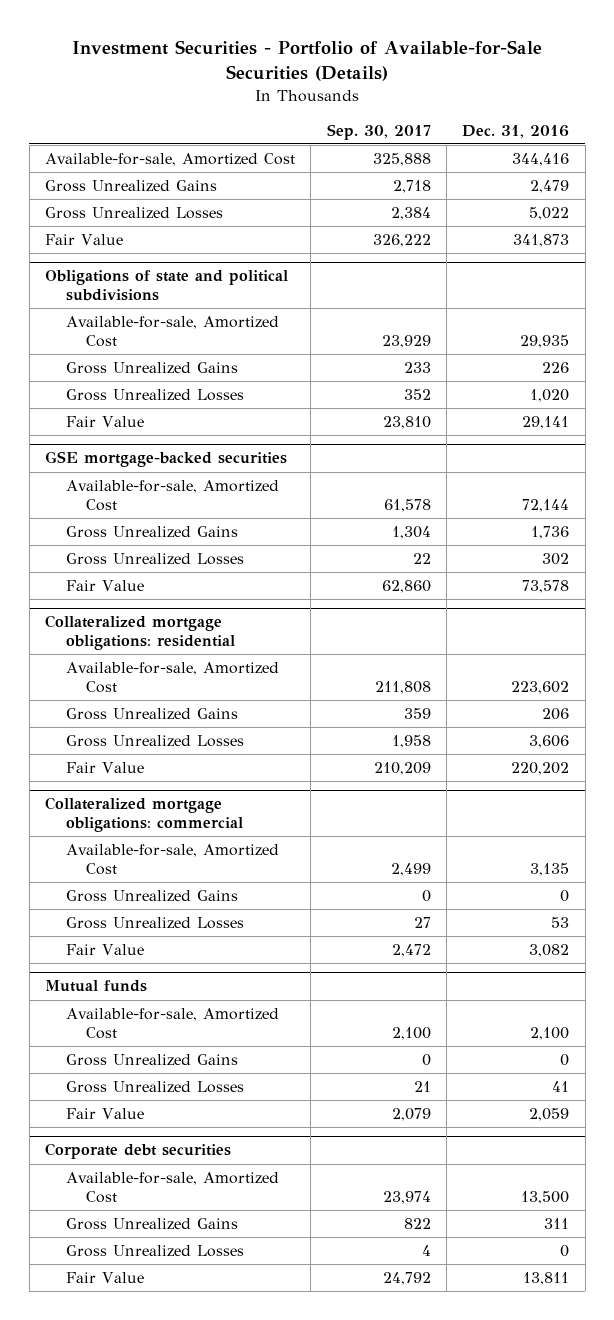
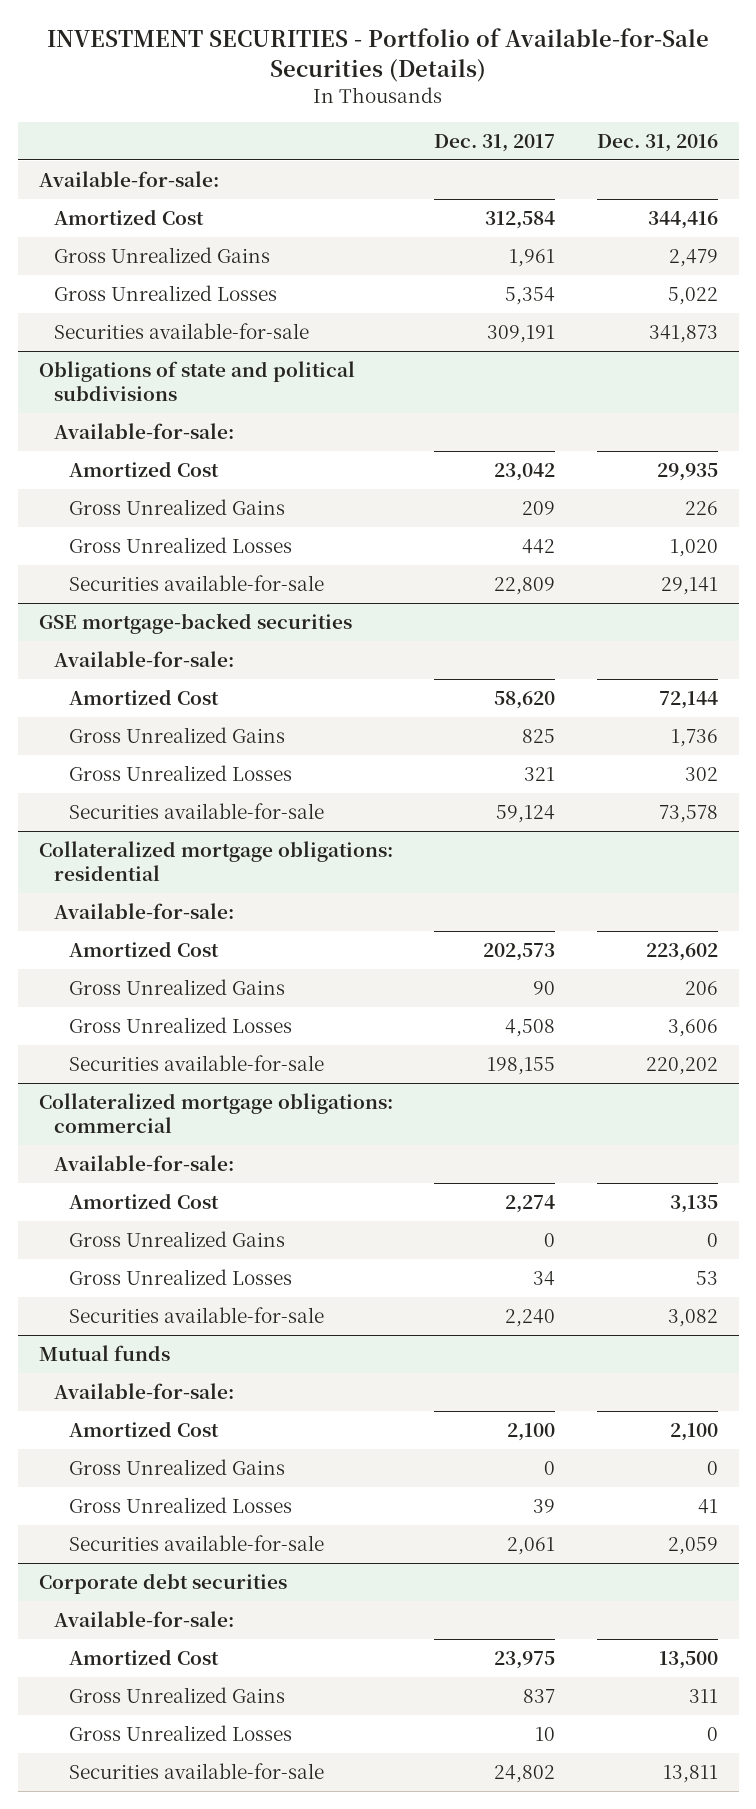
[72,40,543,81] Investment Securities - Portfolio of Available-for-Sale Securities (Details) -> [47,28,710,83] INVESTMENT SECURITIES - Portfolio of Available-for-Sale Securities (Details)
[326,123,431,140] Sep. 30, 2017 -> none
none -> [434,133,556,152] Dec. 31, 2017
none -> [38,170,219,187] Available-for-sale:
[44,153,295,167] Available-for-sale, Amortized Cost -> [53,208,204,225] Amortized Cost
[44,234,123,246] Fair Value -> [53,322,309,339] Securities available-for-sale
none -> [53,422,234,439] Available-for-sale:
[65,316,279,347] Available-for-sale, Amortized Cost -> [68,460,219,477] Amortized Cost
[65,416,144,428] Fair Value -> [68,574,324,591] Securities available-for-sale
none -> [53,650,234,667] Available-for-sale:
[65,480,279,511] Available-for-sale, Amortized Cost -> [68,688,219,705] Amortized Cost
[65,580,144,592] Fair Value -> [68,802,324,819] Securities available-for-sale
none -> [53,902,234,919] Available-for-sale:
[65,662,279,693] Available-for-sale, Amortized Cost -> [68,940,219,957] Amortized Cost
[65,762,144,774] Fair Value -> [68,1054,324,1071] Securities available-for-sale
none -> [53,1154,234,1171] Available-for-sale:
[65,844,279,875] Available-for-sale, Amortized Cost -> [68,1192,219,1209] Amortized Cost
[65,944,144,956] Fair Value -> [68,1306,324,1323] Securities available-for-sale
none -> [53,1382,234,1399] Available-for-sale:
[65,1008,279,1039] Available-for-sale, Amortized Cost -> [68,1420,219,1437] Amortized Cost
[65,1108,144,1120] Fair Value -> [68,1534,324,1551] Securities available-for-sale
none -> [53,1610,234,1627] Available-for-sale:
[65,1172,279,1203] Available-for-sale, Amortized Cost -> [68,1648,219,1665] Amortized Cost
[65,1272,144,1284] Fair Value -> [68,1762,324,1779] Securities available-for-sale

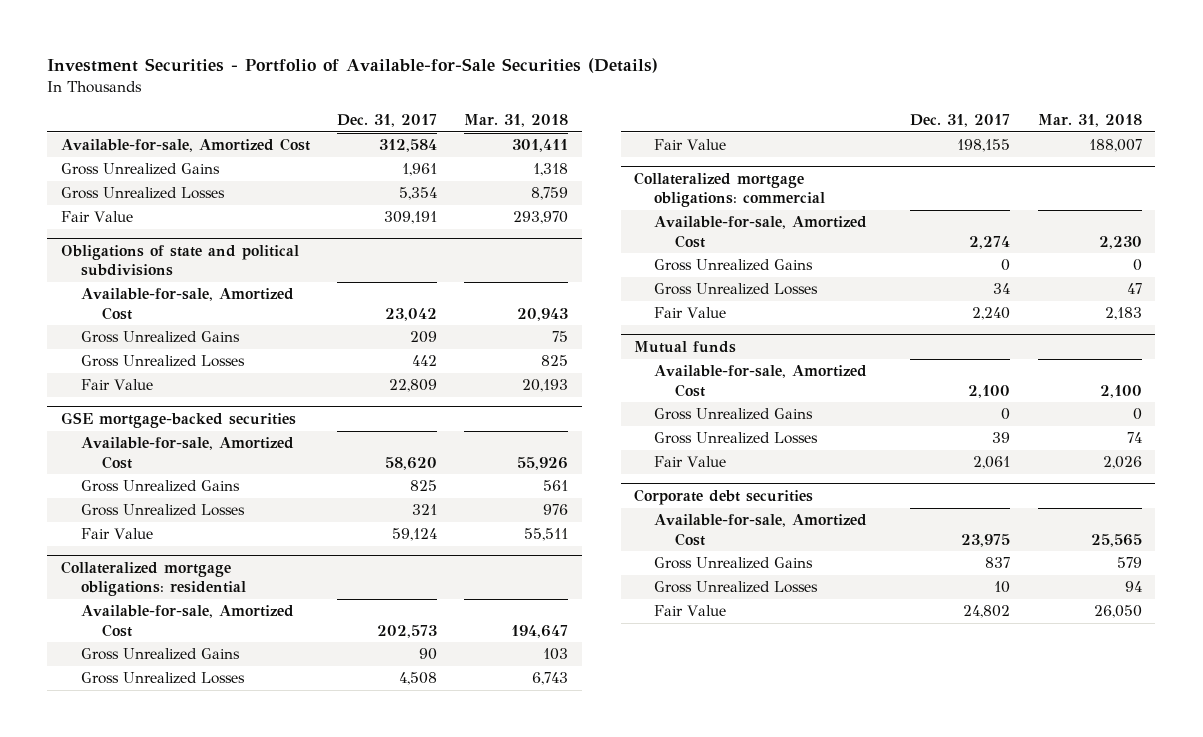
[47,28,710,83] INVESTMENT SECURITIES - Portfolio of Available-for-Sale Securities (Details) -> [47,58,659,74] Investment Securities - Portfolio of Available-for-Sale Securities (Details)
[596,133,718,152] Dec. 31, 2016 -> none
none -> [464,113,569,127] Mar. 31, 2018
[38,170,219,187] Available-for-sale: -> none
[53,208,204,225] Amortized Cost -> [60,138,310,153] Available-for-sale, Amortized Cost
[53,322,309,339] Securities available-for-sale -> [60,211,133,223] Fair Value
[53,422,234,439] Available-for-sale: -> none
[68,460,219,477] Amortized Cost -> [81,288,295,320] Available-for-sale, Amortized Cost
[68,574,324,591] Securities available-for-sale -> [81,379,154,391] Fair Value
[53,650,234,667] Available-for-sale: -> none
[68,688,219,705] Amortized Cost -> [81,437,295,469] Available-for-sale, Amortized Cost
[68,802,324,819] Securities available-for-sale -> [81,528,154,540] Fair Value
[53,902,234,919] Available-for-sale: -> none
[68,940,219,957] Amortized Cost -> [81,605,295,637] Available-for-sale, Amortized Cost
[68,1054,324,1071] Securities available-for-sale -> [654,139,727,151] Fair Value
[53,1154,234,1171] Available-for-sale: -> none
[68,1192,219,1209] Amortized Cost -> [654,216,868,248] Available-for-sale, Amortized Cost
[68,1306,324,1323] Securities available-for-sale -> [654,307,727,319] Fair Value
[53,1382,234,1399] Available-for-sale: -> none
[68,1420,219,1437] Amortized Cost -> [654,365,868,397] Available-for-sale, Amortized Cost
[68,1534,324,1551] Securities available-for-sale -> [654,456,727,468] Fair Value
[53,1610,234,1627] Available-for-sale: -> none
[68,1648,219,1665] Amortized Cost -> [654,514,868,546] Available-for-sale, Amortized Cost
[68,1762,324,1779] Securities available-for-sale -> [654,605,727,617] Fair Value

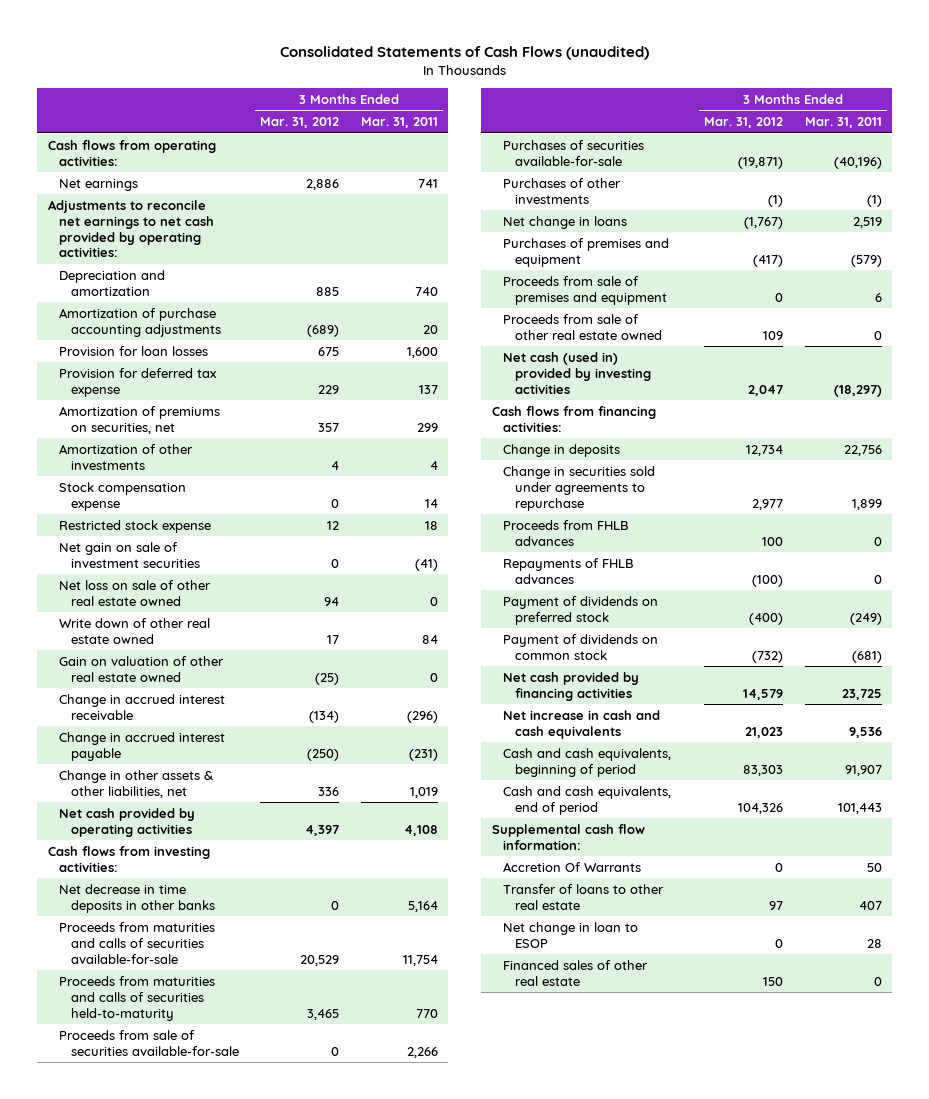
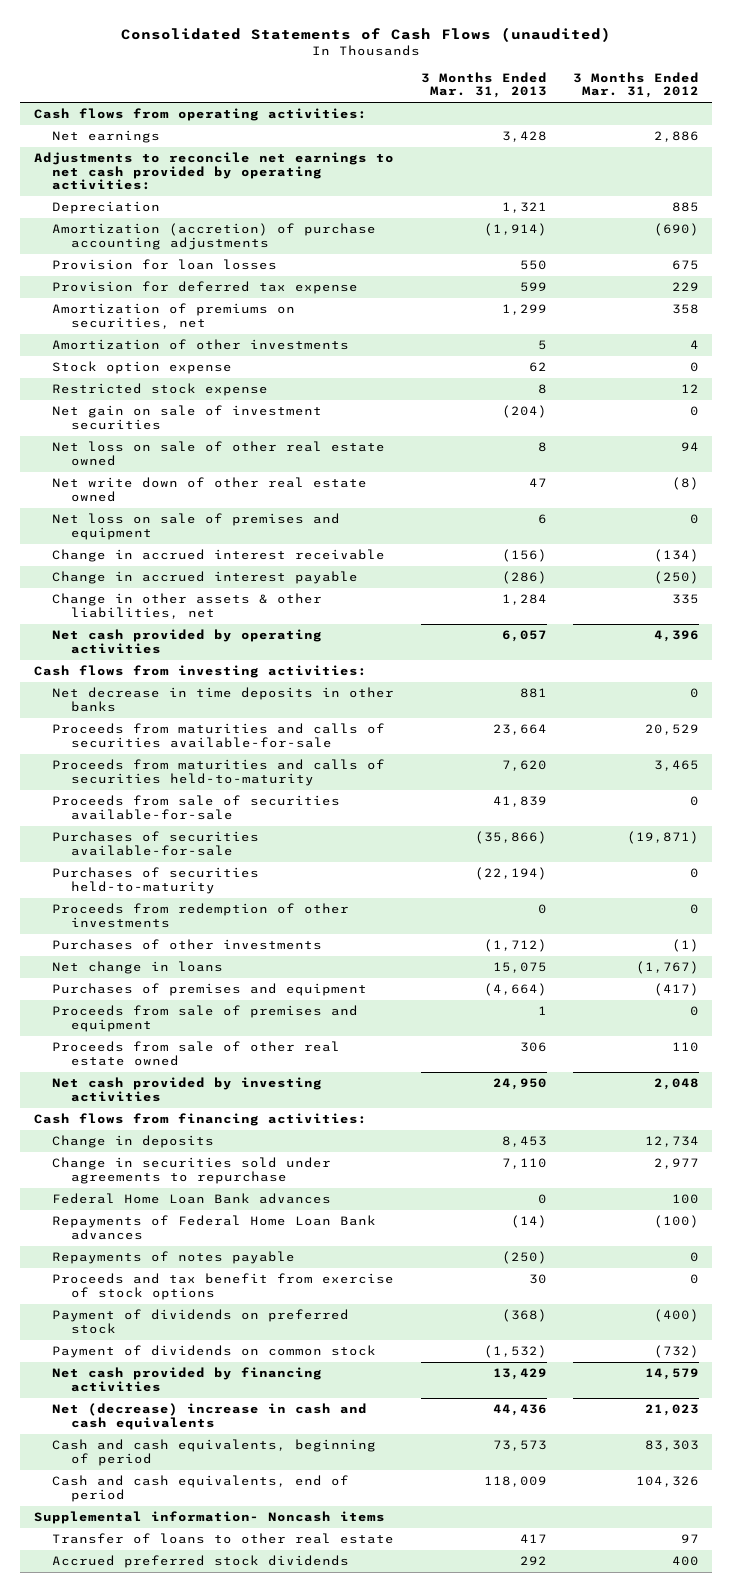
[360,117,438,129] Mar. 31, 2011 -> none
none -> [420,71,547,99] 3 Months Ended Mar. 31, 2013
[59,269,166,296] Depreciation and amortization -> [52,201,161,215] Depreciation
[59,307,222,337] Amortization of purchase accounting adjustments -> [52,223,377,250] Amortization (accretion) of purchase accounting adjustments
[307,324,340,337] (689) -> [654,223,700,237] (690)
[318,422,340,432] 357 -> [672,304,700,315] 358
[59,481,187,511] Stock compensation expense -> [52,361,233,375] Stock option expense
[59,655,225,682] Gain on valuation of other real estate owned -> none
[59,617,211,644] Write down of other real estate owned -> [52,477,368,502] Net write down of other real estate owned
[327,634,340,644] 17 -> [672,477,700,491] (8)
none -> [52,513,341,540] Net loss on sale of premises and equipment
[318,786,340,796] 336 -> [672,594,700,605] 335
[305,824,340,836] 4,397 -> [654,630,700,643] 4,396
none -> [52,867,260,894] Purchases of securities held-to-maturity
none -> [52,903,350,928] Proceeds from redemption of other investments
[763,330,784,340] 109 -> [672,1042,700,1053] 110
[503,351,651,394] Net cash (used in) provided by investing activities -> [52,1077,323,1102] Net cash provided by investing activities
[748,384,784,396] 2,047 -> [654,1078,700,1091] 2,048
[503,519,629,546] Proceeds from FHLB advances -> [52,1193,332,1205] Federal Home Loan Bank advances
[503,557,634,584] Repayments of FHLB advances -> [52,1215,377,1240] Repayments of Federal Home Loan Bank advances
none -> [52,1251,296,1265] Repayments of notes payable
none -> [52,1273,395,1300] Proceeds and tax benefit from exercise of stock options
[503,709,661,739] Net increase in cash and cash equivalents -> [52,1403,368,1430] Net (decrease) increase in cash and cash equivalents
[491,823,645,850] Supplemental cash flow information: -> none
[503,861,642,872] Accretion Of Warrants -> none
none -> [33,1511,385,1525] Supplemental information- Noncash items
[503,921,639,948] Net change in loan to ESOP -> none
[503,959,649,986] Financed sales of other real estate -> none
none -> [52,1555,350,1569] Accrued preferred stock dividends

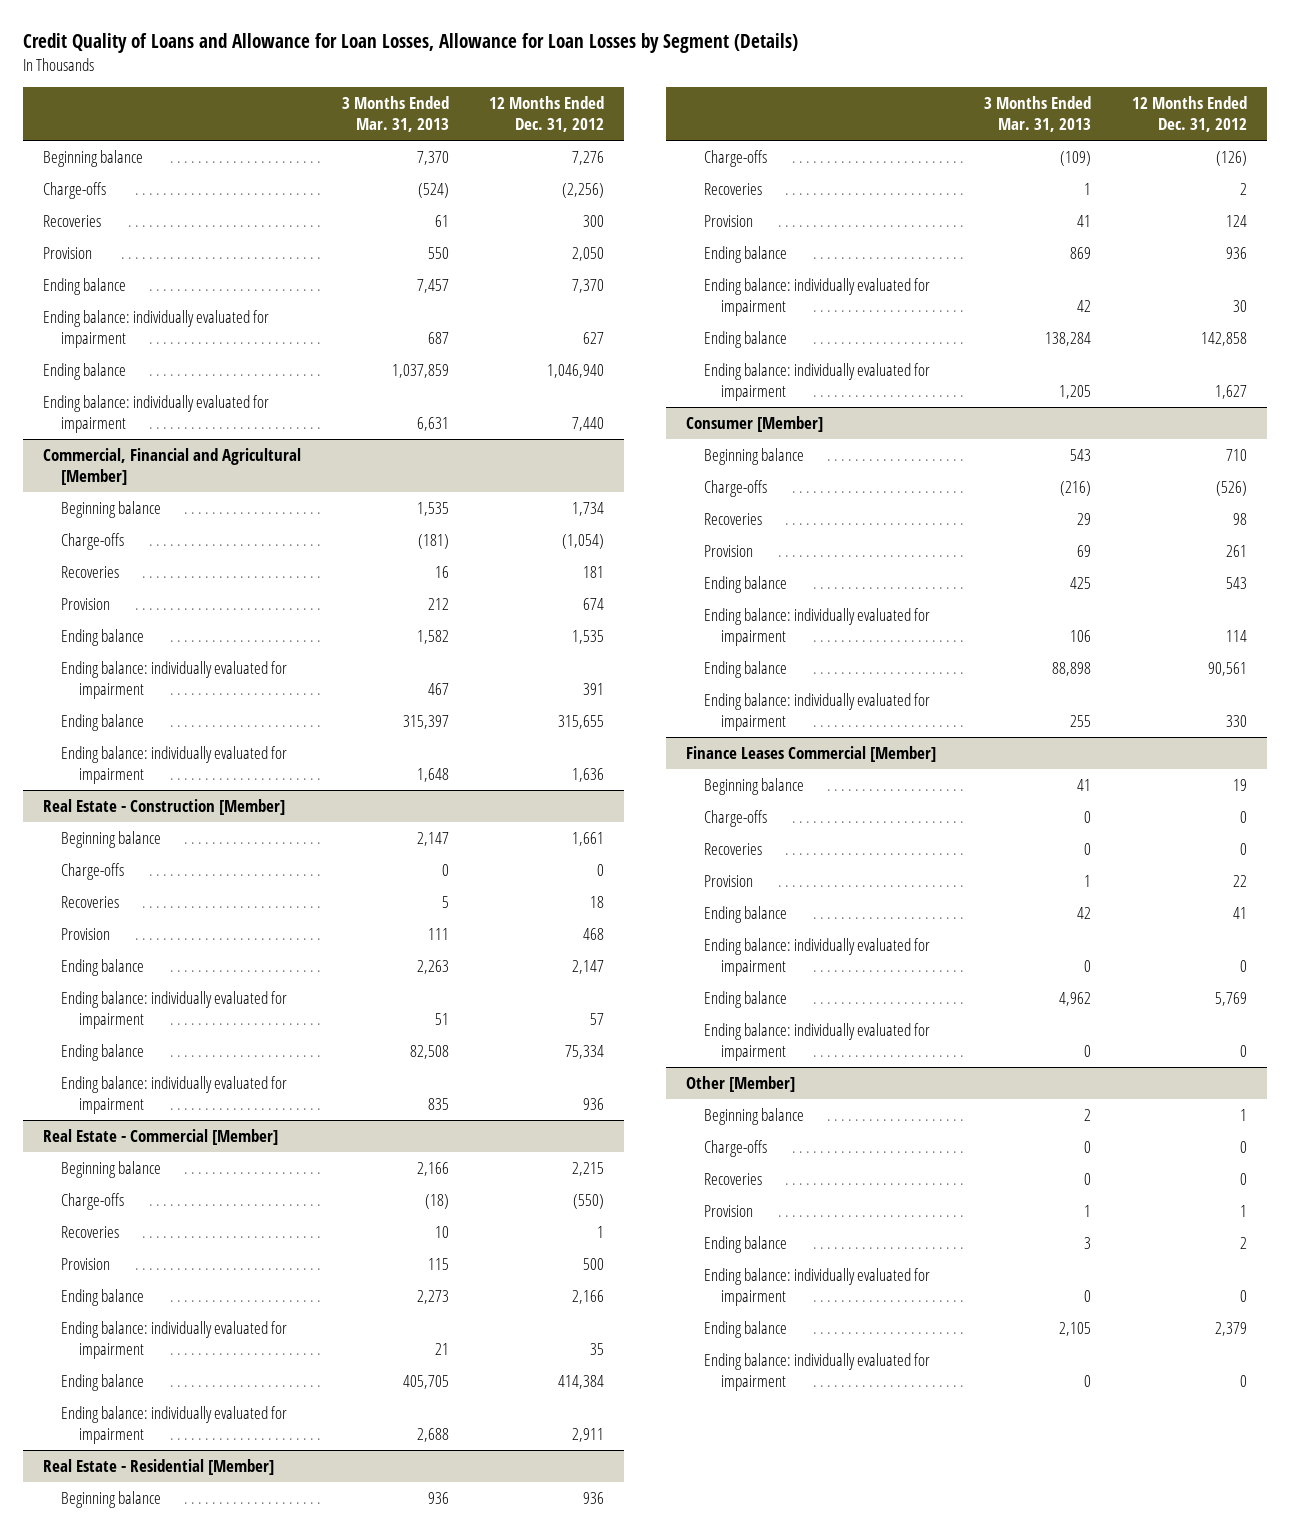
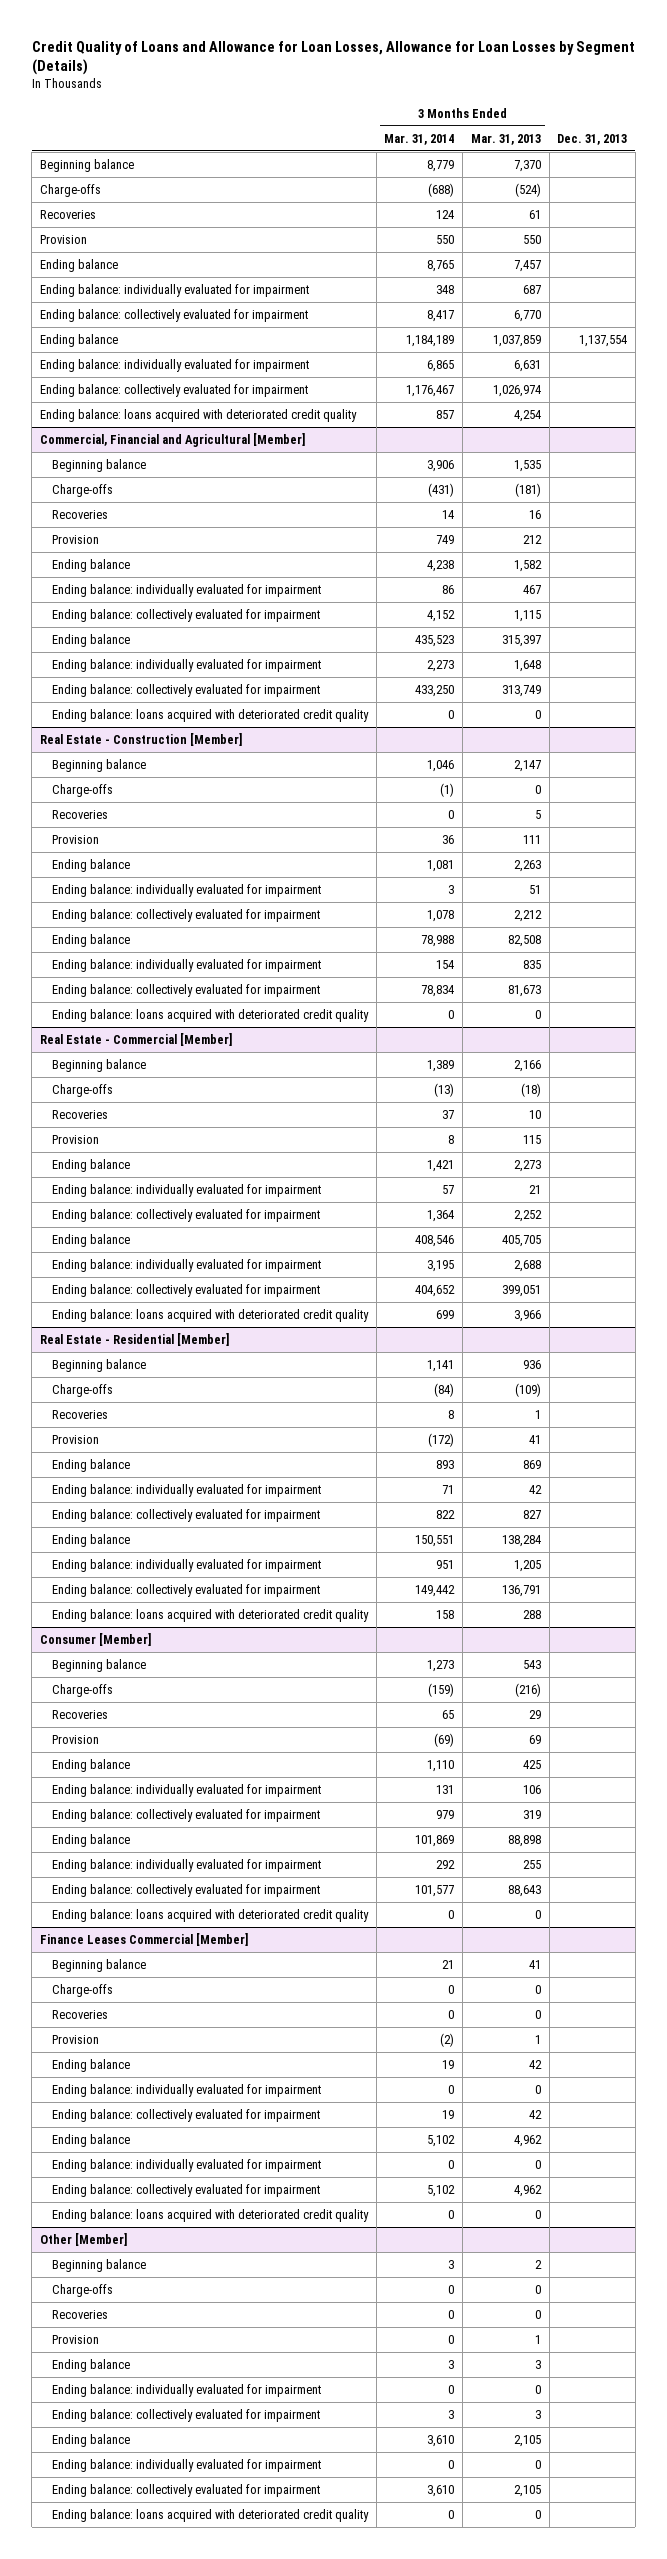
[489,96,605,132] 12 Months Ended Dec. 31, 2012 -> none
none -> [384,133,455,145] Mar. 31, 2014
none -> [557,133,628,145] Dec. 31, 2013
none -> [40,308,309,322] Ending balance: collectively evaluated for impairment
none -> [40,383,309,397] Ending balance: collectively evaluated for impairment
none -> [40,408,358,422] Ending balance: loans acquired with deteriorated credit quality
none -> [51,608,320,622] Ending balance: collectively evaluated for impairment
none -> [51,683,320,697] Ending balance: collectively evaluated for impairment
none -> [51,708,369,722] Ending balance: loans acquired with deteriorated credit quality
none -> [51,908,320,922] Ending balance: collectively evaluated for impairment
none -> [51,983,320,997] Ending balance: collectively evaluated for impairment
none -> [51,1008,369,1022] Ending balance: loans acquired with deteriorated credit quality
none -> [51,1208,320,1222] Ending balance: collectively evaluated for impairment
none -> [51,1283,320,1297] Ending balance: collectively evaluated for impairment
none -> [51,1308,369,1322] Ending balance: loans acquired with deteriorated credit quality
none -> [51,1508,320,1522] Ending balance: collectively evaluated for impairment
none -> [51,1583,320,1597] Ending balance: collectively evaluated for impairment
none -> [51,1608,369,1622] Ending balance: loans acquired with deteriorated credit quality
none -> [51,1808,320,1822] Ending balance: collectively evaluated for impairment
none -> [51,1883,320,1897] Ending balance: collectively evaluated for impairment
none -> [51,1908,369,1922] Ending balance: loans acquired with deteriorated credit quality
none -> [51,2108,320,2122] Ending balance: collectively evaluated for impairment
none -> [51,2183,320,2197] Ending balance: collectively evaluated for impairment
none -> [51,2208,369,2222] Ending balance: loans acquired with deteriorated credit quality
none -> [51,2408,320,2422] Ending balance: collectively evaluated for impairment
none -> [51,2483,320,2497] Ending balance: collectively evaluated for impairment
none -> [51,2508,369,2522] Ending balance: loans acquired with deteriorated credit quality

